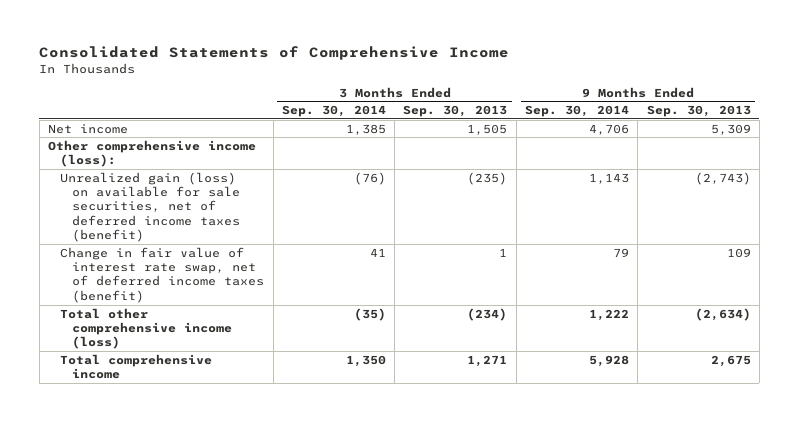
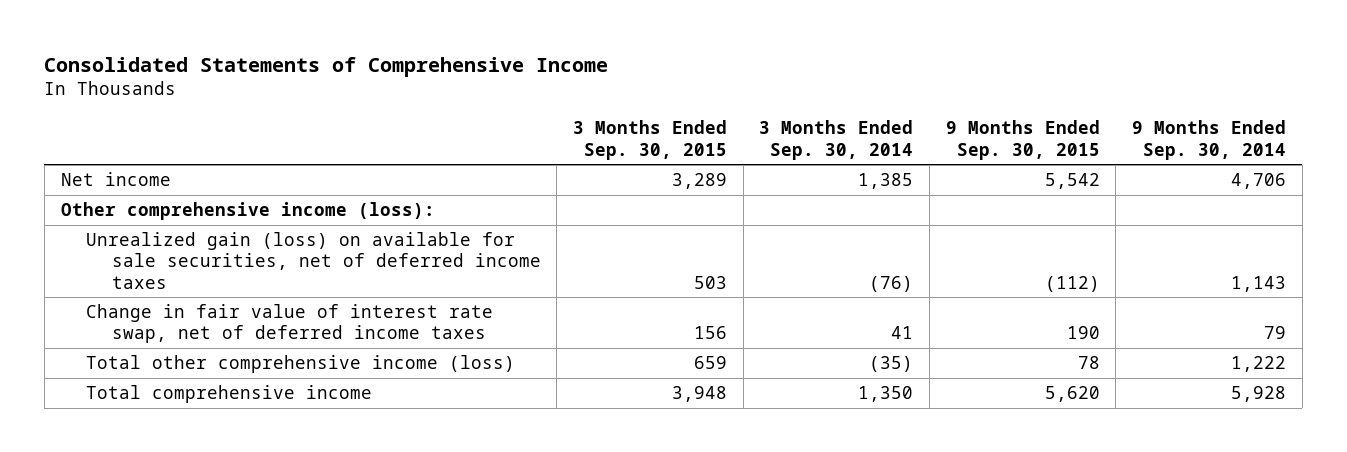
[403,105,508,118] Sep. 30, 2013 -> none
[646,105,751,118] Sep. 30, 2013 -> none
none -> [573,120,728,160] 3 Months Ended Sep. 30, 2015
none -> [945,120,1100,160] 9 Months Ended Sep. 30, 2015
[60,171,241,243] Unrealized gain (loss) on available for sale securities, net of deferred income taxes (benefit) -> [86,232,541,289] Unrealized gain (loss) on available for sale securities, net of deferred income taxes
[60,246,265,303] Change in fair value of interest rate swap, net of deferred income taxes (benefit) -> [86,304,494,344] Change in fair value of interest rate swap, net of deferred income taxes

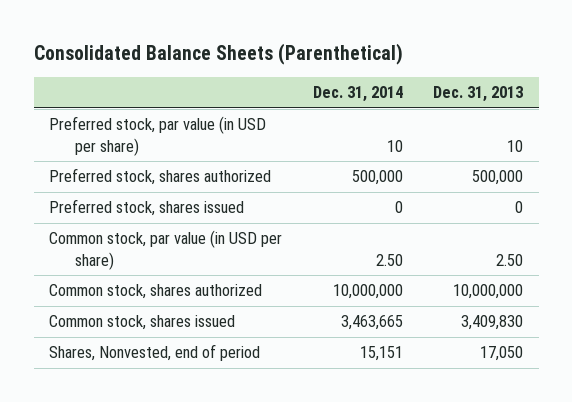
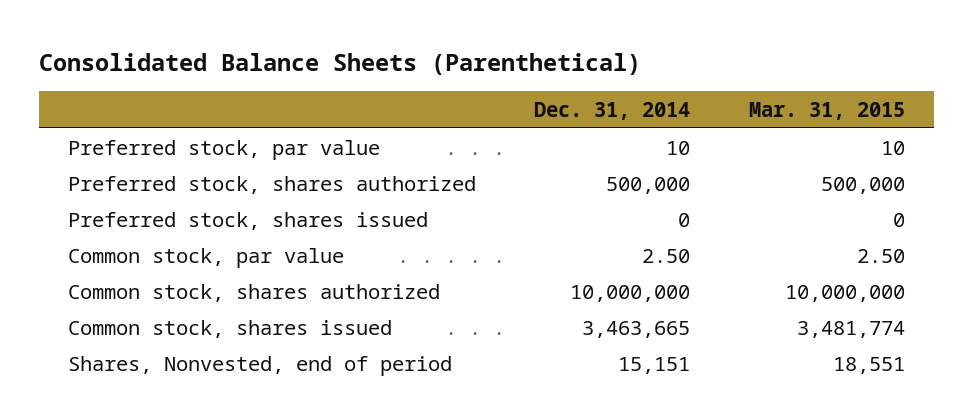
[433,85,524,102] Dec. 31, 2013 -> none
none -> [748,101,905,120] Mar. 31, 2015
[49,116,267,156] Preferred stock, par value (in USD per share) -> [68,139,381,160] Preferred stock, par value
[49,230,283,270] Common stock, par value (in USD per share) -> [68,247,345,268] Common stock, par value

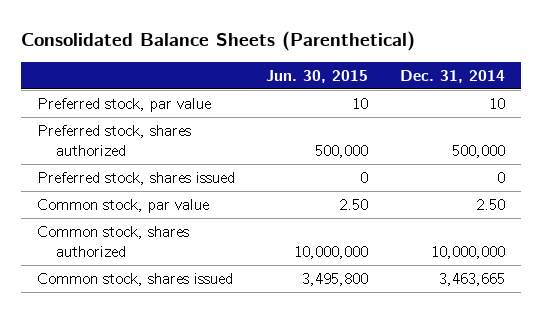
[748,101,905,120] Mar. 31, 2015 -> none
none -> [266,70,369,84] Jun. 30, 2015
[68,355,453,376] Shares, Nonvested, end of period -> none

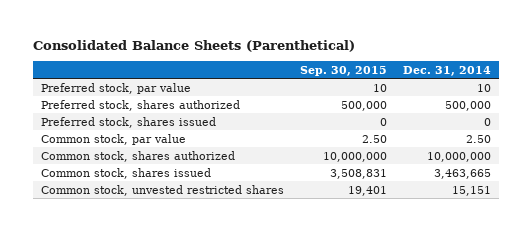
[266,70,369,84] Jun. 30, 2015 -> none
none -> [299,65,387,76] Sep. 30, 2015
none -> [40,184,284,196] Common stock, unvested restricted shares

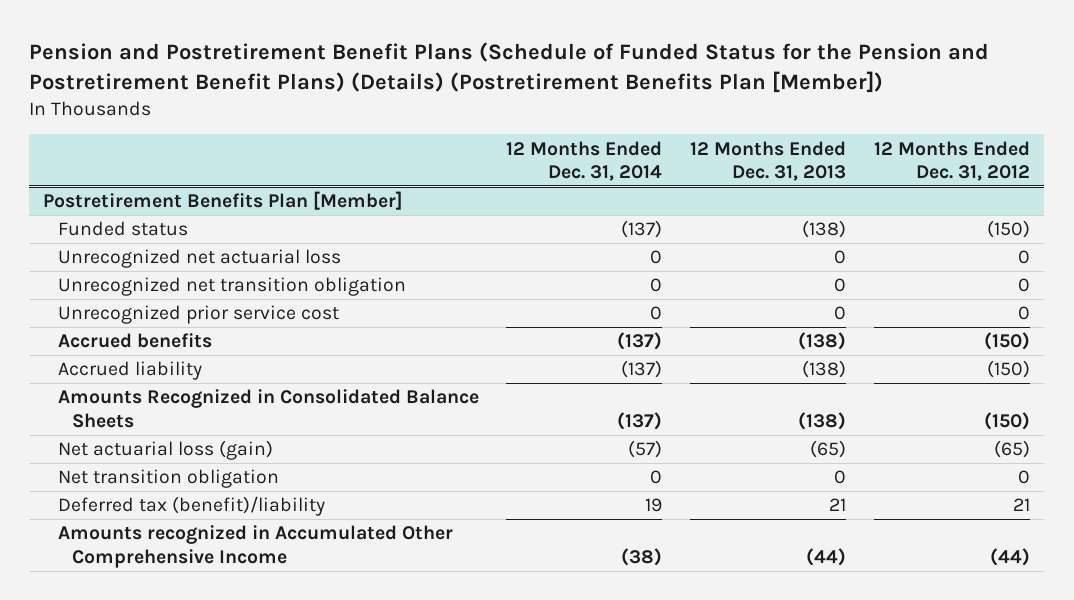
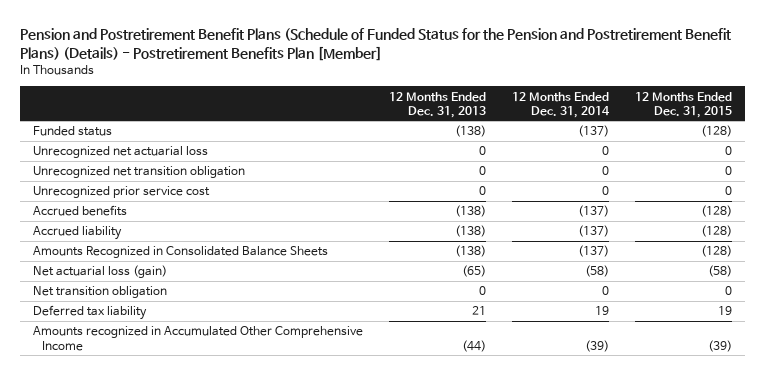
[29,42,990,94] Pension and Postretirement Benefit Plans (Schedule of Funded Status for the Pension and Postretirement Benefit Plans) (Details) (Postretirement Benefits Plan [Member]) -> [19,27,731,61] Pension and Postretirement Benefit Plans (Schedule of Funded Status for the Pension and Postretirement Benefit Plans) (Details) - Postretirement Benefits Plan [Member]
[874,140,1031,181] 12 Months Ended Dec. 31, 2012 -> none
none -> [635,91,733,118] 12 Months Ended Dec. 31, 2015
[43,191,404,211] Postretirement Benefits Plan [Member] -> none
[628,440,663,459] (57) -> [584,265,609,278] (58)
[57,496,325,517] Deferred tax (benefit)/liability -> [32,305,147,321] Deferred tax liability
[621,547,663,566] (38) -> [584,339,609,352] (39)

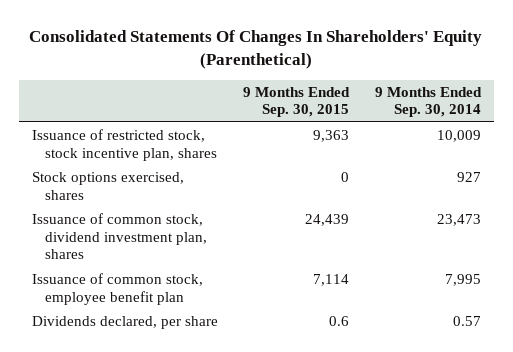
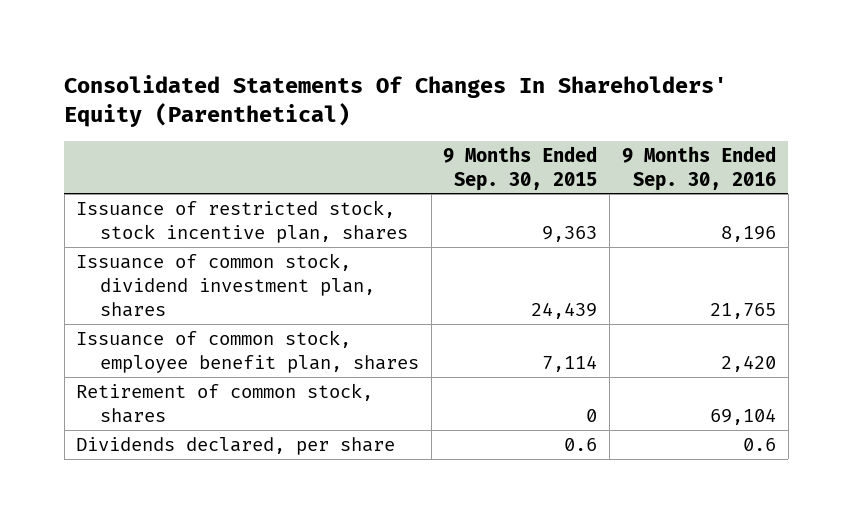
[375,86,483,118] 9 Months Ended Sep. 30, 2014 -> none
none -> [621,145,776,191] 9 Months Ended Sep. 30, 2016
[31,171,184,200] Stock options exercised, shares -> none
[31,272,203,305] Issuance of common stock, employee benefit plan -> [76,329,419,373] Issuance of common stock, employee benefit plan, shares
none -> [76,382,374,423] Retirement of common stock, shares

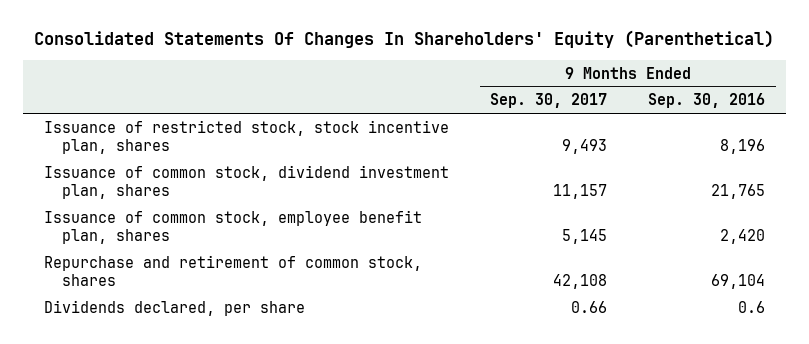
[443,145,598,191] 9 Months Ended Sep. 30, 2015 -> none
none -> [489,93,607,109] Sep. 30, 2017
[76,382,374,423] Retirement of common stock, shares -> [43,254,422,287] Repurchase and retirement of common stock, shares

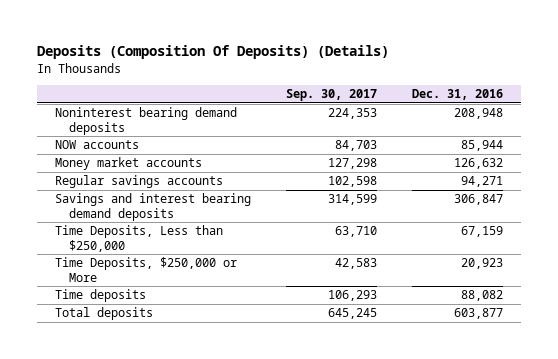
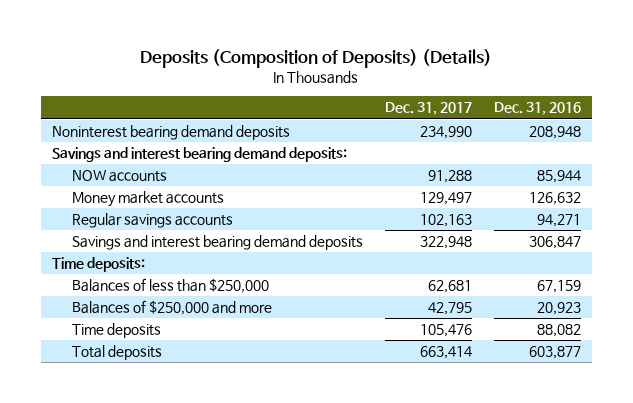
[37,45,390,60] Deposits (Composition Of Deposits) (Details) -> [140,48,493,68] Deposits (Composition of Deposits) (Details)
[286,89,378,102] Sep. 30, 2017 -> none
none -> [385,102,473,116] Dec. 31, 2017
none -> [51,147,347,163] Savings and interest bearing demand deposits:
none -> [51,257,145,273] Time deposits:
[55,225,224,252] Time Deposits, Less than $250,000 -> [72,278,270,294] Balances of less than $250,000
[55,257,238,282] Time Deposits, $250,000 or More -> [72,300,273,316] Balances of $250,000 and more

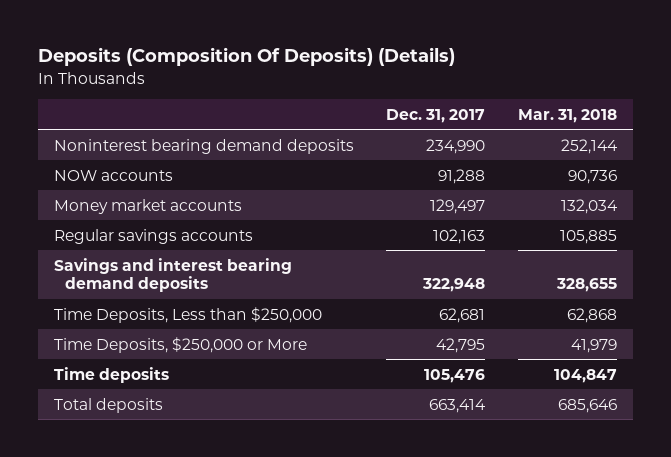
[140,48,493,68] Deposits (Composition of Deposits) (Details) -> [38,47,456,67] Deposits (Composition Of Deposits) (Details)
[494,102,582,116] Dec. 31, 2016 -> none
none -> [517,108,617,123] Mar. 31, 2018
[51,147,347,163] Savings and interest bearing demand deposits: -> none
[51,257,145,273] Time deposits: -> none
[72,278,270,294] Balances of less than $250,000 -> [54,306,323,323] Time Deposits, Less than $250,000
[72,300,273,316] Balances of $250,000 and more -> [54,336,308,353] Time Deposits, $250,000 or More

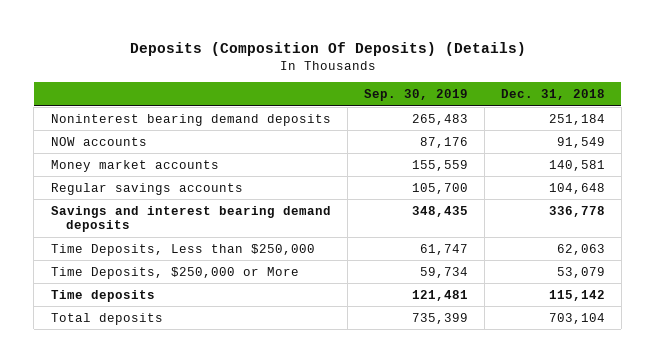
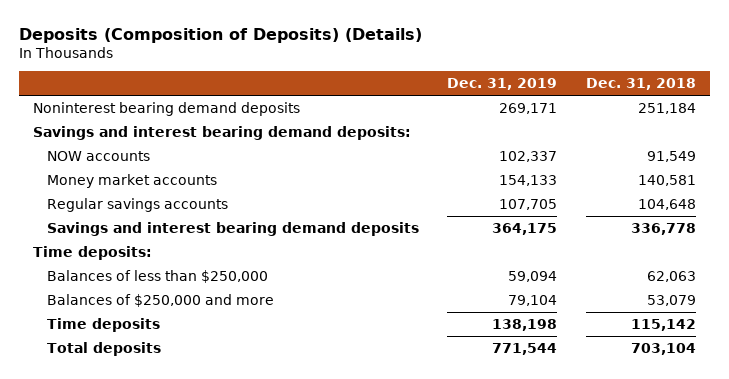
[129,42,526,57] Deposits (Composition Of Deposits) (Details) -> [18,27,422,43] Deposits (Composition of Deposits) (Details)
[363,89,468,102] Sep. 30, 2019 -> none
none -> [447,78,558,91] Dec. 31, 2019
none -> [32,125,411,140] Savings and interest bearing demand deposits:
none -> [32,245,152,260] Time deposits:
[50,243,315,256] Time Deposits, Less than $250,000 -> [47,269,269,283] Balances of less than $250,000
[50,266,299,279] Time Deposits, $250,000 or More -> [47,293,275,307] Balances of $250,000 and more

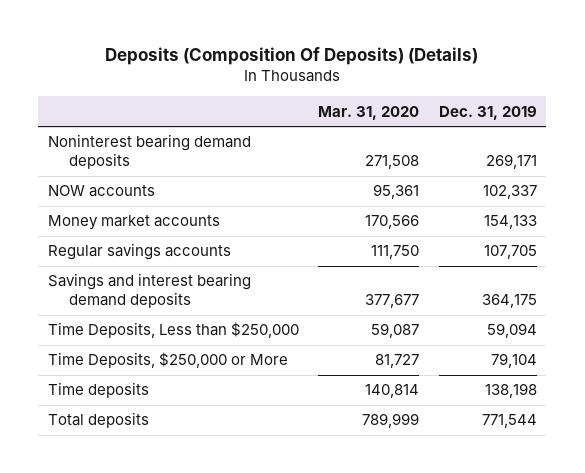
[18,27,422,43] Deposits (Composition of Deposits) (Details) -> [105,47,479,66] Deposits (Composition Of Deposits) (Details)
[585,78,696,91] Dec. 31, 2018 -> none
none -> [318,105,420,120] Mar. 31, 2020
[32,125,411,140] Savings and interest bearing demand deposits: -> none
[32,245,152,260] Time deposits: -> none
[47,269,269,283] Balances of less than $250,000 -> [48,322,300,339] Time Deposits, Less than $250,000
[47,293,275,307] Balances of $250,000 and more -> [48,352,289,369] Time Deposits, $250,000 or More

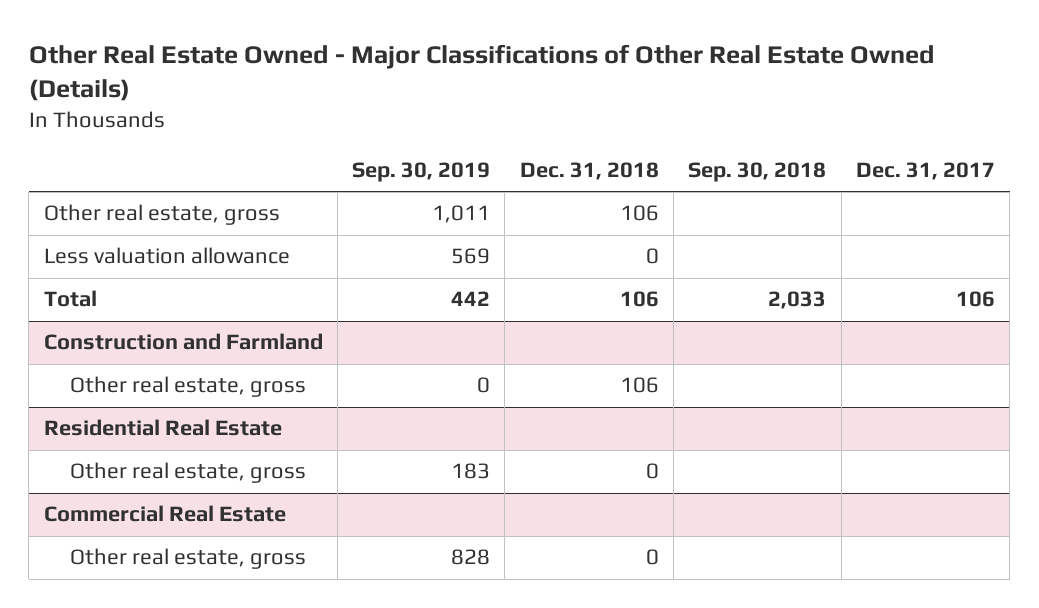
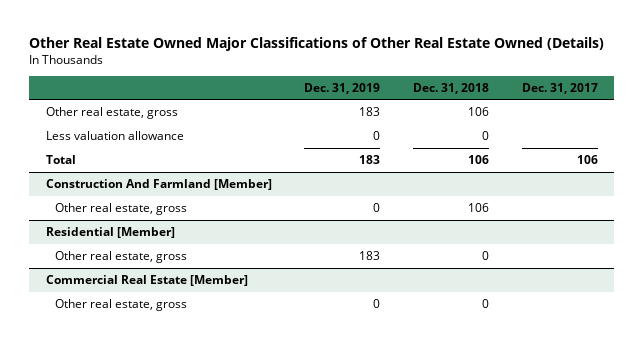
[28,44,935,102] Other Real Estate Owned - Major Classifications of Other Real Estate Owned (Details) -> [29,36,605,51] Other Real Estate Owned Major Classifications of Other Real Estate Owned (Details)
[352,162,491,183] Sep. 30, 2019 -> none
[688,162,827,183] Sep. 30, 2018 -> none
none -> [304,82,381,94] Dec. 31, 2019
[43,333,323,351] Construction and Farmland -> [45,178,272,190] Construction And Farmland [Member]
[43,419,282,437] Residential Real Estate -> [45,226,175,238] Residential [Member]
[43,505,286,523] Commercial Real Estate -> [45,274,248,286] Commercial Real Estate [Member]

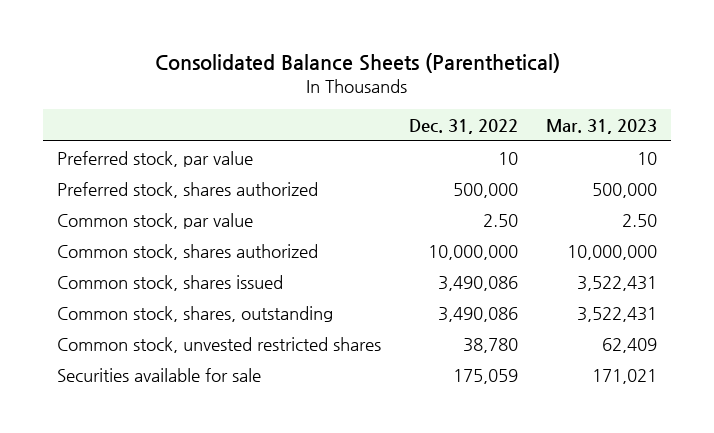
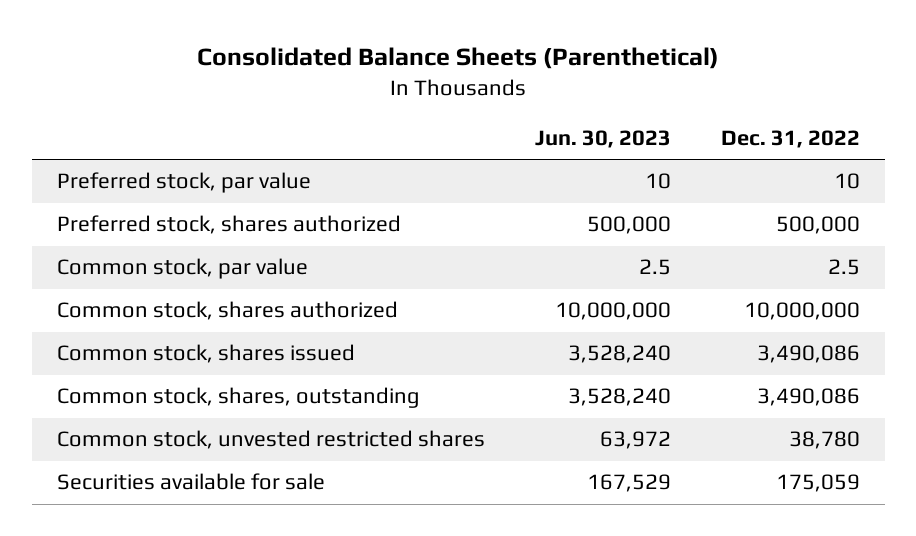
[545,118,657,134] Mar. 31, 2023 -> none
none -> [534,130,671,149] Jun. 30, 2023
[482,213,518,227] 2.50 -> [827,259,860,276] 2.5

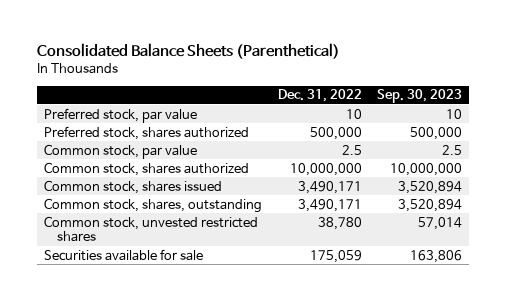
[534,130,671,149] Jun. 30, 2023 -> none
none -> [376,89,462,104] Sep. 30, 2023
[756,345,860,364] 3,490,086 -> [297,180,362,194] 3,490,171
[756,388,860,407] 3,490,086 -> [297,198,362,212] 3,490,171

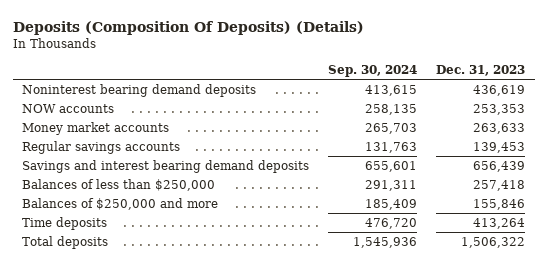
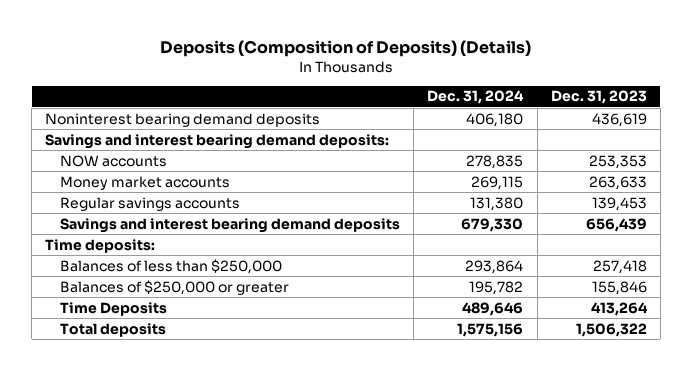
[12,20,364,35] Deposits (Composition Of Deposits) (Details) -> [160,40,532,58] Deposits (Composition of Deposits) (Details)
[328,65,418,78] Sep. 30, 2024 -> none
none -> [427,90,525,105] Dec. 31, 2024
none -> [45,133,390,149] Savings and interest bearing demand deposits:
none -> [45,238,156,253] Time deposits:
[22,197,219,210] Balances of $250,000 and more -> [60,279,290,295] Balances of $250,000 or greater
[22,216,108,230] Time deposits -> [60,301,168,316] Time Deposits

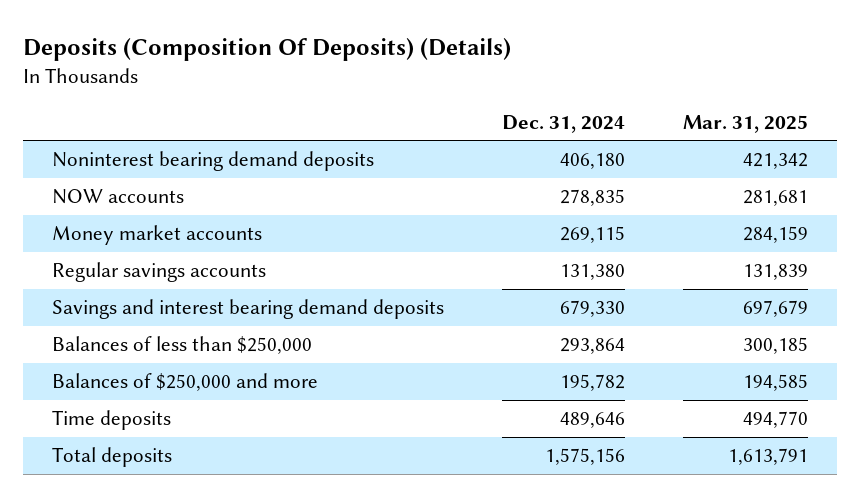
[160,40,532,58] Deposits (Composition of Deposits) (Details) -> [22,37,511,61] Deposits (Composition Of Deposits) (Details)
[550,90,647,105] Dec. 31, 2023 -> none
none -> [682,114,808,133] Mar. 31, 2025
[45,133,390,149] Savings and interest bearing demand deposits: -> none
[45,238,156,253] Time deposits: -> none
[60,279,290,295] Balances of $250,000 or greater -> [51,373,318,392] Balances of $250,000 and more
[60,301,168,316] Time Deposits -> [51,410,171,431] Time deposits

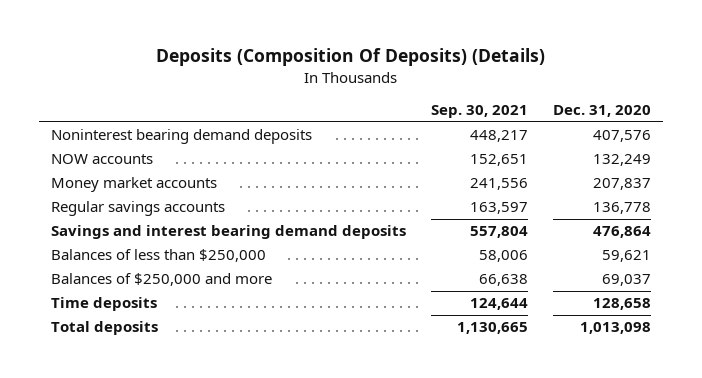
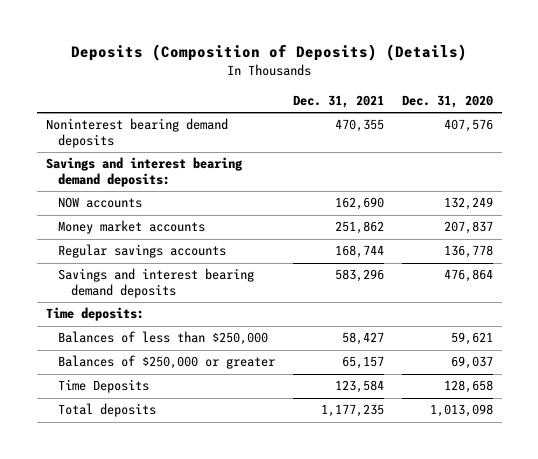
[156,48,546,67] Deposits (Composition Of Deposits) (Details) -> [71,44,468,62] Deposits (Composition of Deposits) (Details)
[431,105,529,119] Sep. 30, 2021 -> none
none -> [293,94,385,108] Dec. 31, 2021
none -> [45,157,243,187] Savings and interest bearing demand deposits:
none -> [45,307,144,322] Time deposits:
[51,273,273,287] Balances of $250,000 and more -> [58,355,276,370] Balances of $250,000 or greater
[51,297,158,312] Time deposits -> [58,379,150,394] Time Deposits

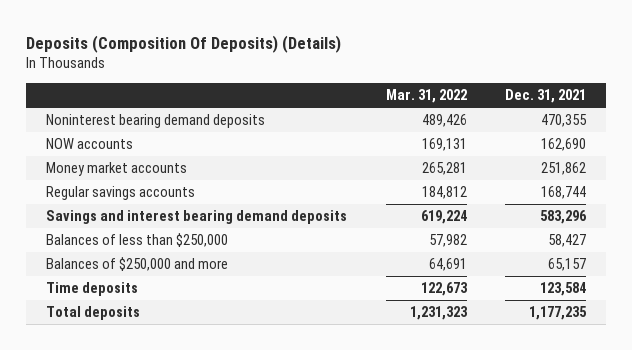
[71,44,468,62] Deposits (Composition of Deposits) (Details) -> [26,34,342,53] Deposits (Composition Of Deposits) (Details)
[401,94,493,108] Dec. 31, 2020 -> none
none -> [385,89,467,104] Mar. 31, 2022
[45,157,243,187] Savings and interest bearing demand deposits: -> none
[45,307,144,322] Time deposits: -> none
[58,355,276,370] Balances of $250,000 or greater -> [45,257,228,272] Balances of $250,000 and more
[58,379,150,394] Time Deposits -> [45,282,138,297] Time deposits

